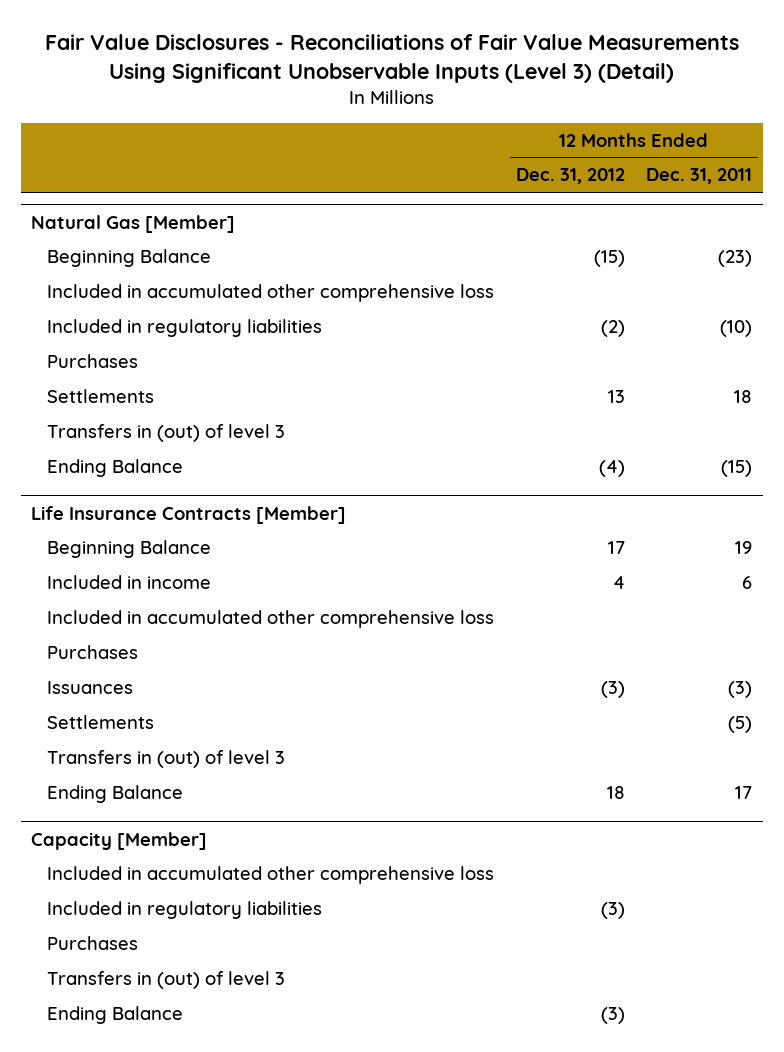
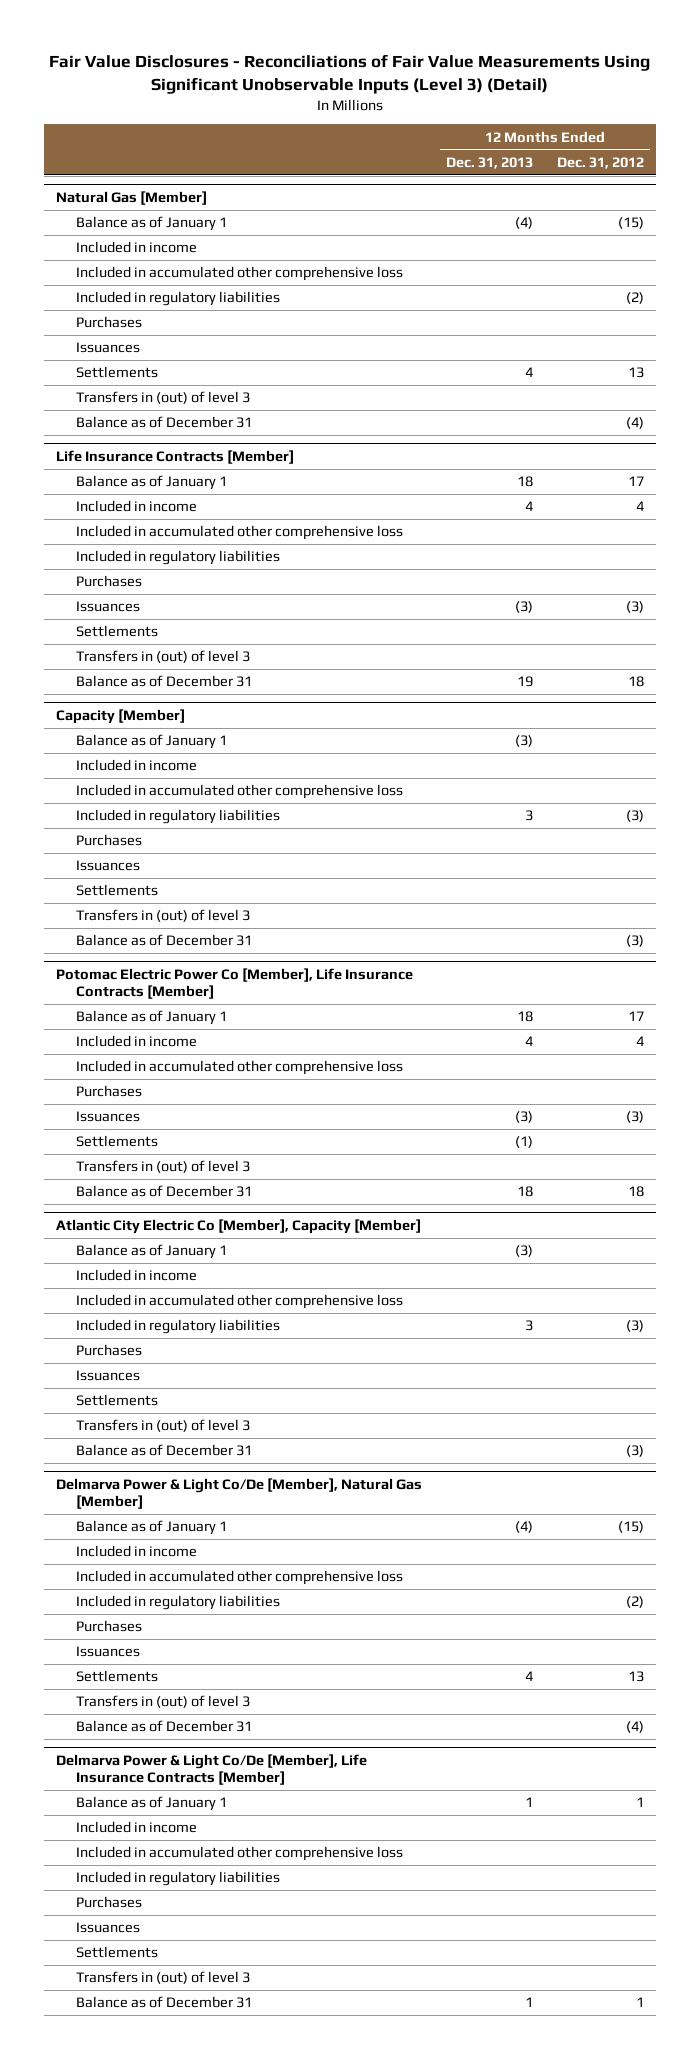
[646,168,753,185] Dec. 31, 2011 -> none
none -> [446,156,534,169] Dec. 31, 2013
[47,248,212,267] Beginning Balance -> [76,216,228,232] Balance as of January 1
none -> [76,241,198,254] Included in income
none -> [76,342,141,354] Issuances
[47,458,184,477] Ending Balance -> [76,416,253,429] Balance as of December 31
[47,539,212,558] Beginning Balance -> [76,475,228,491] Balance as of January 1
none -> [76,550,281,566] Included in regulatory liabilities
[47,784,184,803] Ending Balance -> [76,675,253,688] Balance as of December 31
none -> [76,734,228,750] Balance as of January 1
none -> [76,759,198,772] Included in income
none -> [76,860,141,872] Issuances
none -> [76,884,159,897] Settlements
[47,1005,184,1024] Ending Balance -> [76,934,253,947] Balance as of December 31
none -> [56,967,414,999] Potomac Electric Power Co [Member], Life Insurance Contracts [Member]
none -> [76,1010,228,1026] Balance as of January 1
none -> [76,1035,198,1048] Included in income
none -> [76,1060,404,1076] Included in accumulated other comprehensive loss
none -> [76,1085,143,1098] Purchases
none -> [76,1111,141,1123] Issuances
none -> [76,1135,159,1148] Settlements
none -> [76,1160,251,1174] Transfers in (out) of level 3
none -> [76,1185,253,1198] Balance as of December 31
none -> [56,1218,422,1234] Atlantic City Electric Co [Member], Capacity [Member]
none -> [76,1244,228,1260] Balance as of January 1
none -> [76,1269,198,1282] Included in income
none -> [76,1294,404,1310] Included in accumulated other comprehensive loss
none -> [76,1319,281,1335] Included in regulatory liabilities
none -> [76,1344,143,1357] Purchases
none -> [76,1370,141,1382] Issuances
none -> [76,1394,159,1407] Settlements
none -> [76,1419,251,1433] Transfers in (out) of level 3
none -> [76,1444,253,1457] Balance as of December 31
none -> [56,1477,423,1509] Delmarva Power & Light Co/De [Member], Natural Gas [Member]
none -> [76,1520,228,1536] Balance as of January 1
none -> [76,1545,198,1558] Included in income
none -> [76,1570,404,1586] Included in accumulated other comprehensive loss
none -> [76,1595,281,1611] Included in regulatory liabilities
none -> [76,1620,143,1633] Purchases
none -> [76,1646,141,1658] Issuances
none -> [76,1670,159,1683] Settlements
none -> [76,1695,251,1709] Transfers in (out) of level 3
none -> [76,1720,253,1733] Balance as of December 31
none -> [56,1753,368,1785] Delmarva Power & Light Co/De [Member], Life Insurance Contracts [Member]
none -> [76,1796,228,1812] Balance as of January 1
none -> [76,1821,198,1834] Included in income
none -> [76,1846,404,1862] Included in accumulated other comprehensive loss
none -> [76,1871,281,1887] Included in regulatory liabilities
none -> [76,1896,143,1909] Purchases
none -> [76,1922,141,1934] Issuances
none -> [76,1946,159,1959] Settlements
none -> [76,1971,251,1985] Transfers in (out) of level 3
none -> [76,1996,253,2009] Balance as of December 31

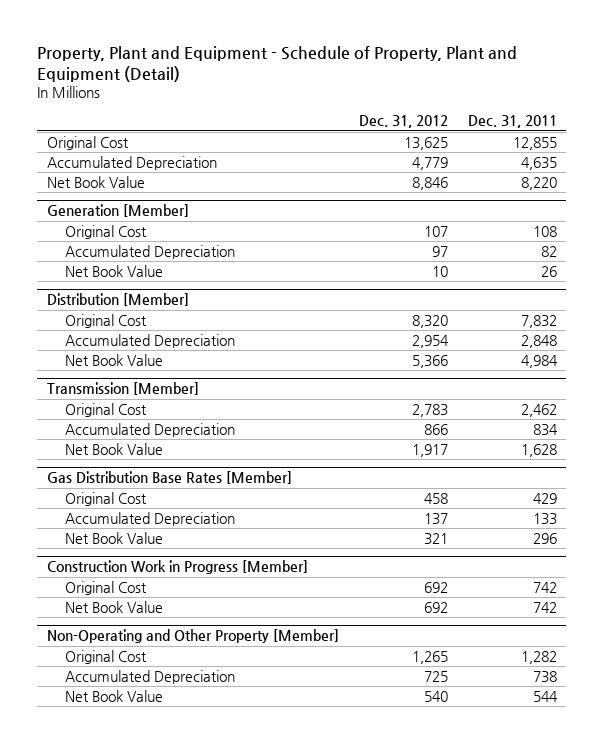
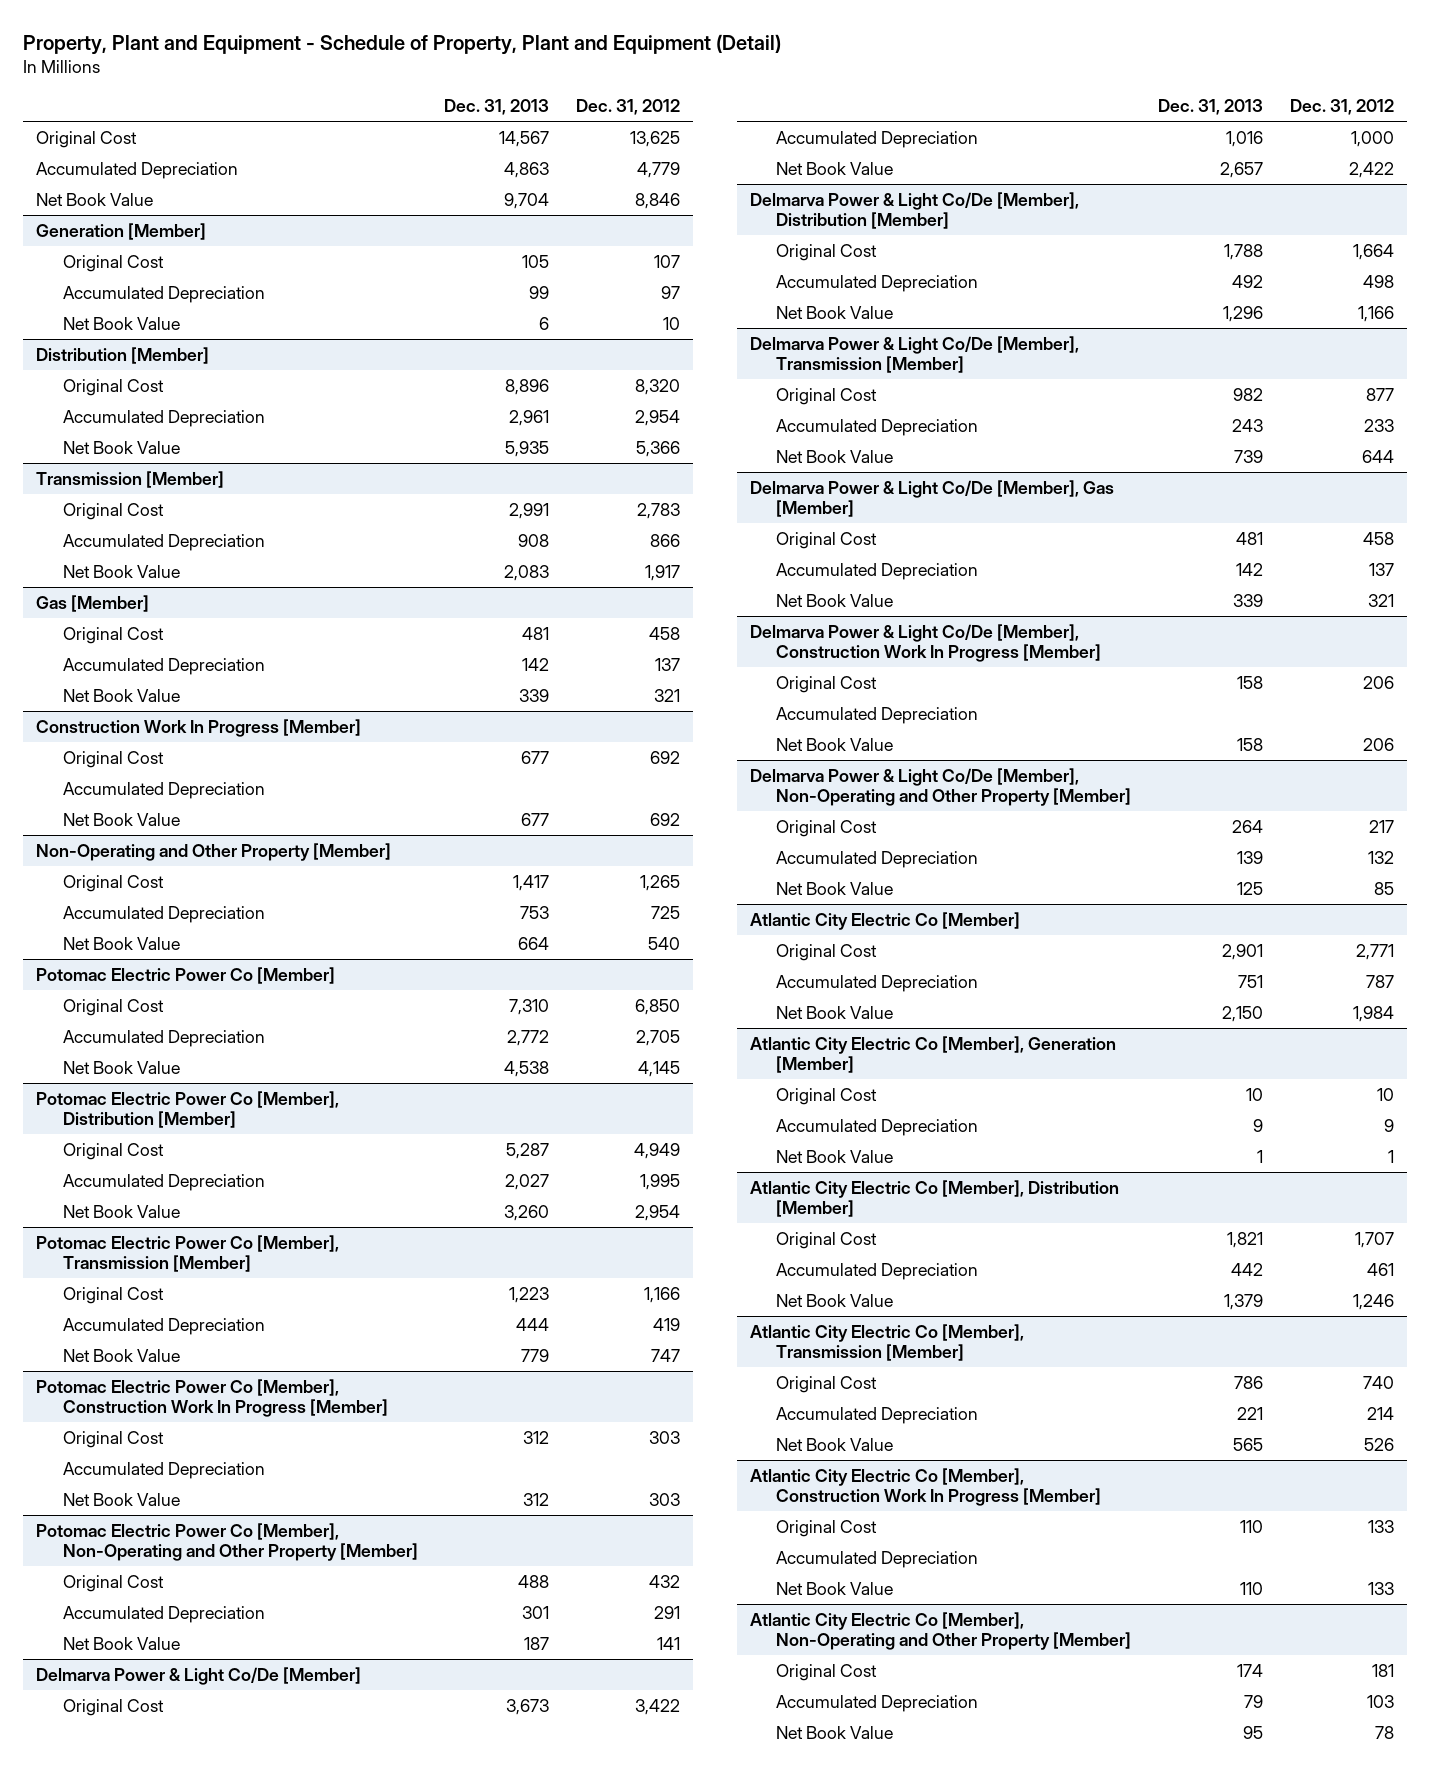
[467,115,557,129] Dec. 31, 2011 -> none
none -> [444,99,550,116] Dec. 31, 2013
[47,471,293,485] Gas Distribution Base Rates [Member] -> none
none -> [36,594,150,612] Gas [Member]
[47,560,309,575] Construction Work in Progress [Member] -> [36,718,362,737] Construction Work In Progress [Member]
none -> [62,781,265,799] Accumulated Depreciation
none -> [36,966,336,984] Potomac Electric Power Co [Member]
none -> [62,998,164,1016] Original Cost
none -> [62,1029,265,1047] Accumulated Depreciation
none -> [62,1060,180,1074] Net Book Value
none -> [36,1090,340,1128] Potomac Electric Power Co [Member], Distribution [Member]
none -> [62,1142,164,1160] Original Cost
none -> [62,1173,265,1191] Accumulated Depreciation
none -> [62,1204,180,1218] Net Book Value
none -> [36,1234,340,1272] Potomac Electric Power Co [Member], Transmission [Member]
none -> [62,1286,164,1304] Original Cost
none -> [62,1317,265,1335] Accumulated Depreciation
none -> [62,1348,180,1362] Net Book Value
none -> [36,1378,388,1417] Potomac Electric Power Co [Member], Construction Work In Progress [Member]
none -> [62,1430,164,1448] Original Cost
none -> [62,1461,265,1479] Accumulated Depreciation
none -> [62,1492,180,1506] Net Book Value
none -> [36,1522,418,1561] Potomac Electric Power Co [Member], Non-Operating and Other Property [Member]
none -> [62,1574,164,1592] Original Cost
none -> [62,1605,265,1623] Accumulated Depreciation
none -> [62,1636,180,1650] Net Book Value
none -> [36,1666,362,1685] Delmarva Power & Light Co/De [Member]
none -> [62,1698,164,1716] Original Cost
none -> [776,130,979,148] Accumulated Depreciation
none -> [776,161,894,175] Net Book Value
none -> [749,191,1079,229] Delmarva Power & Light Co/De [Member], Distribution [Member]
none -> [776,243,878,261] Original Cost
none -> [776,274,979,292] Accumulated Depreciation
none -> [776,305,894,319] Net Book Value
none -> [749,335,1079,373] Delmarva Power & Light Co/De [Member], Transmission [Member]
none -> [776,387,878,405] Original Cost
none -> [776,418,979,436] Accumulated Depreciation
none -> [776,449,894,463] Net Book Value
none -> [749,479,1114,517] Delmarva Power & Light Co/De [Member], Gas [Member]
none -> [776,531,878,549] Original Cost
none -> [776,562,979,580] Accumulated Depreciation
none -> [776,593,894,607] Net Book Value
none -> [749,623,1102,662] Delmarva Power & Light Co/De [Member], Construction Work In Progress [Member]
none -> [776,675,878,693] Original Cost
none -> [776,706,979,724] Accumulated Depreciation
none -> [776,737,894,751] Net Book Value
none -> [749,767,1132,806] Delmarva Power & Light Co/De [Member], Non-Operating and Other Property [Member]
none -> [776,819,878,837] Original Cost
none -> [776,850,979,868] Accumulated Depreciation
none -> [776,881,894,895] Net Book Value
none -> [749,911,1020,930] Atlantic City Electric Co [Member]
none -> [776,943,878,961] Original Cost
none -> [776,974,979,992] Accumulated Depreciation
none -> [776,1005,894,1019] Net Book Value
none -> [749,1035,1116,1073] Atlantic City Electric Co [Member], Generation [Member]
none -> [776,1087,878,1105] Original Cost
none -> [776,1118,979,1136] Accumulated Depreciation
none -> [776,1149,894,1163] Net Book Value
none -> [749,1179,1119,1217] Atlantic City Electric Co [Member], Distribution [Member]
none -> [776,1231,878,1249] Original Cost
none -> [776,1262,979,1280] Accumulated Depreciation
none -> [776,1293,894,1307] Net Book Value
none -> [749,1323,1024,1361] Atlantic City Electric Co [Member], Transmission [Member]
none -> [776,1375,878,1393] Original Cost
none -> [776,1406,979,1424] Accumulated Depreciation
none -> [776,1437,894,1451] Net Book Value
none -> [749,1467,1102,1506] Atlantic City Electric Co [Member], Construction Work In Progress [Member]
none -> [776,1519,878,1537] Original Cost
none -> [776,1550,979,1568] Accumulated Depreciation
none -> [776,1581,894,1595] Net Book Value
none -> [749,1611,1132,1650] Atlantic City Electric Co [Member], Non-Operating and Other Property [Member]
none -> [776,1663,878,1681] Original Cost
none -> [776,1694,979,1712] Accumulated Depreciation
none -> [776,1725,894,1739] Net Book Value

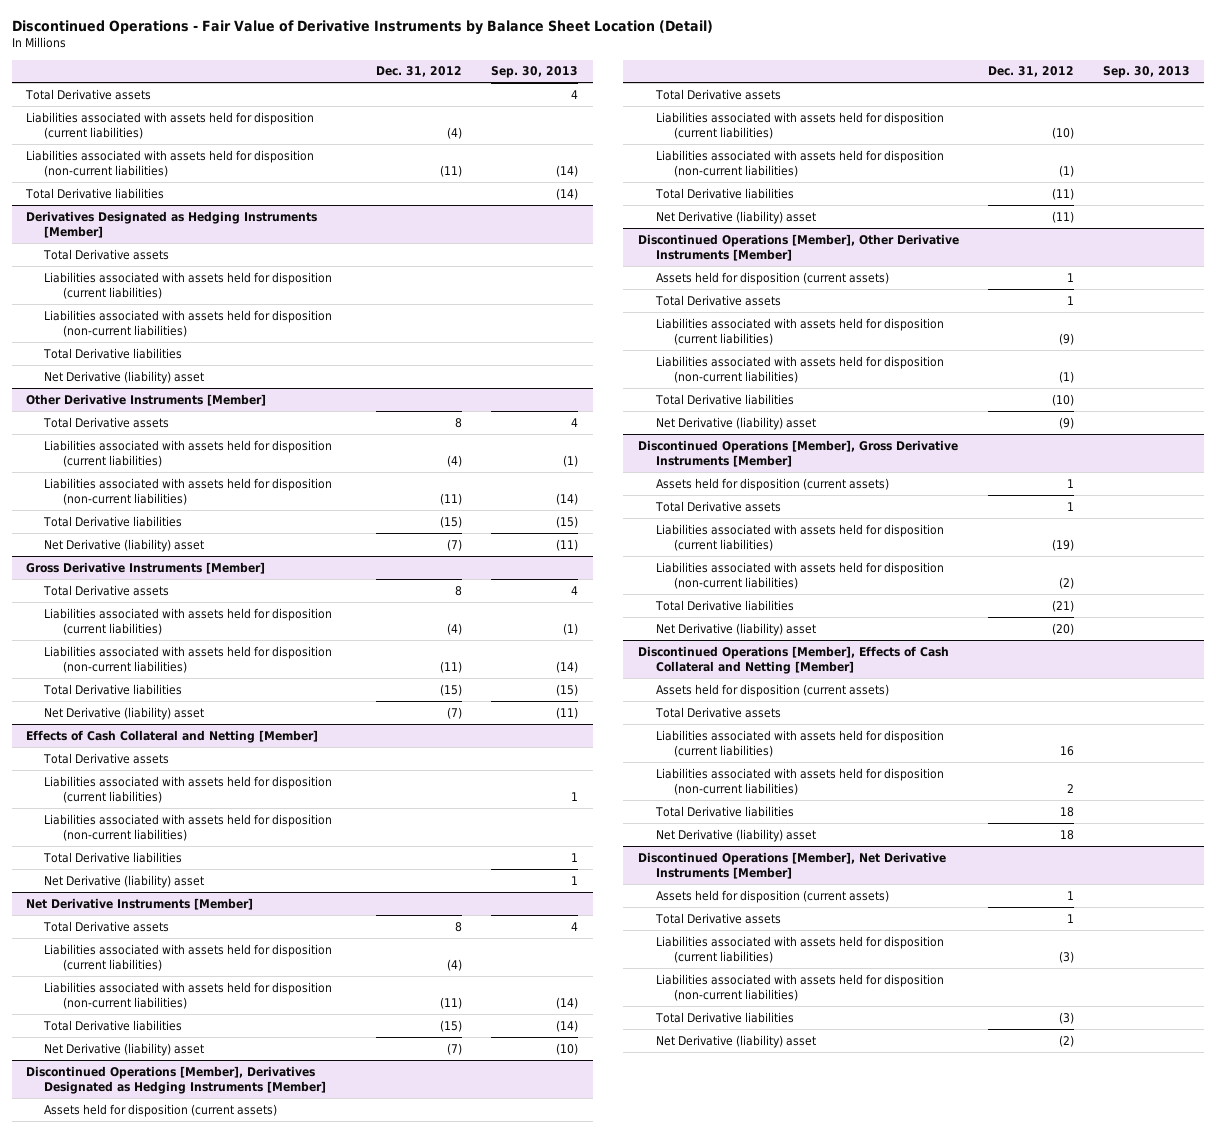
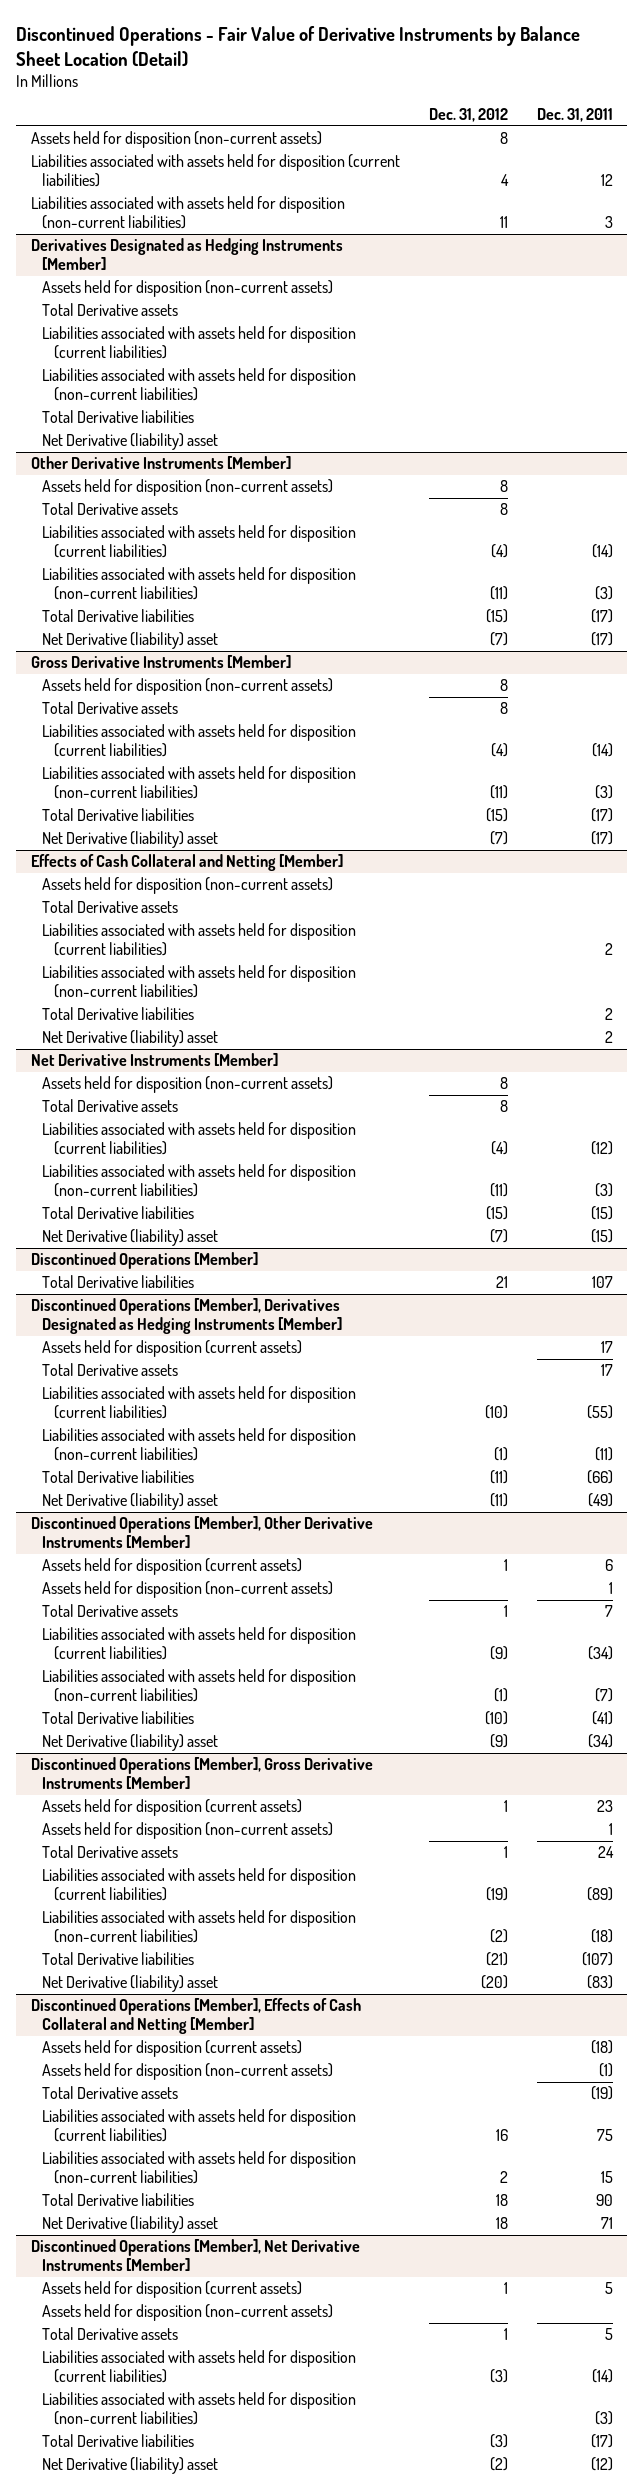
[491,66,579,79] Sep. 30, 2013 -> none
none -> [536,108,613,123] Dec. 31, 2011
[25,88,152,100] Total Derivative assets -> none
[25,187,165,199] Total Derivative liabilities -> none
none -> [30,131,322,149] Assets held for disposition (non-current assets)
[447,127,463,140] (4) -> [500,174,509,187] 4
[440,165,463,178] (11) -> [499,216,508,229] 11
none -> [42,280,334,298] Assets held for disposition (non-current assets)
none -> [42,479,334,497] Assets held for disposition (non-current assets)
none -> [42,678,334,696] Assets held for disposition (non-current assets)
none -> [42,877,334,895] Assets held for disposition (non-current assets)
none -> [42,1076,334,1094] Assets held for disposition (non-current assets)
none -> [30,1252,258,1270] Discontinued Operations [Member]
none -> [42,1275,195,1289] Total Derivative liabilities
none -> [42,1581,334,1599] Assets held for disposition (non-current assets)
none -> [42,1822,334,1840] Assets held for disposition (non-current assets)
none -> [42,2063,334,2081] Assets held for disposition (non-current assets)
none -> [42,2304,334,2322] Assets held for disposition (non-current assets)

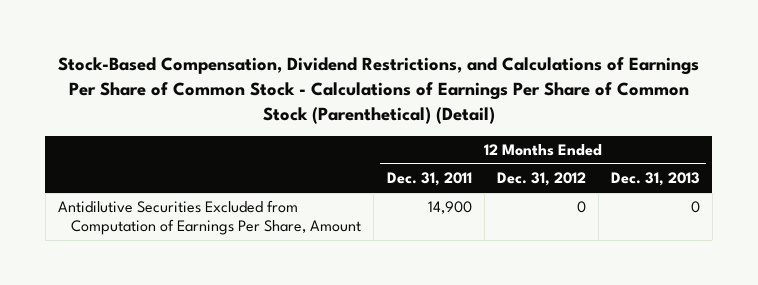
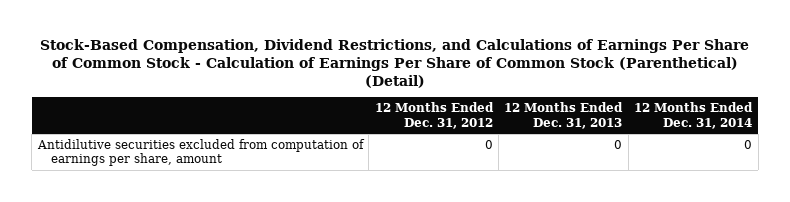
[57,57,699,124] Stock-Based Compensation, Dividend Restrictions, and Calculations of Earnings Per Share of Common Stock - Calculations of Earnings Per Share of Common Stock (Parenthetical) (Detail) -> [39,38,749,88] Stock-Based Compensation, Dividend Restrictions, and Calculations of Earnings Per Share of Common Stock - Calculation of Earnings Per Share of Common Stock (Parenthetical) (Detail)
[386,172,472,187] Dec. 31, 2011 -> none
none -> [634,102,754,129] 12 Months Ended Dec. 31, 2014
[57,200,362,236] Antidilutive Securities Excluded from Computation of Earnings Per Share, Amount -> [36,138,365,167] Antidilutive securities excluded from computation of earnings per share, amount

